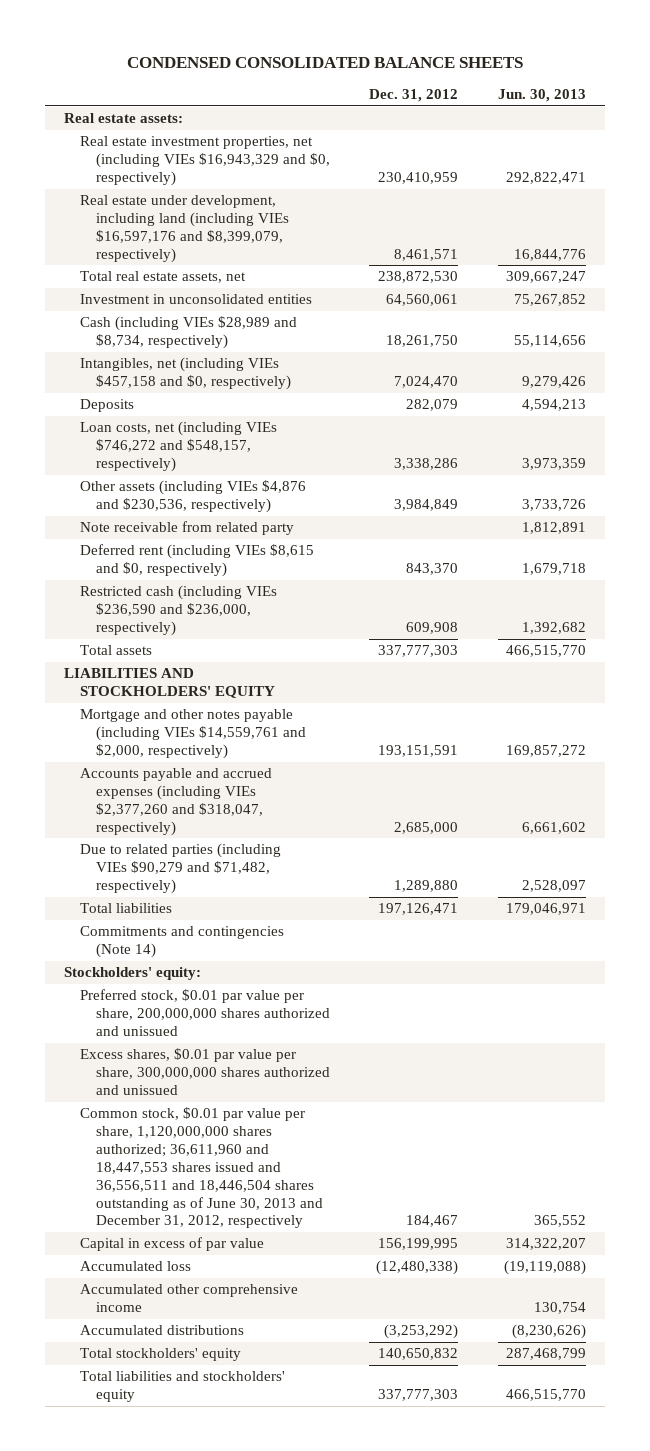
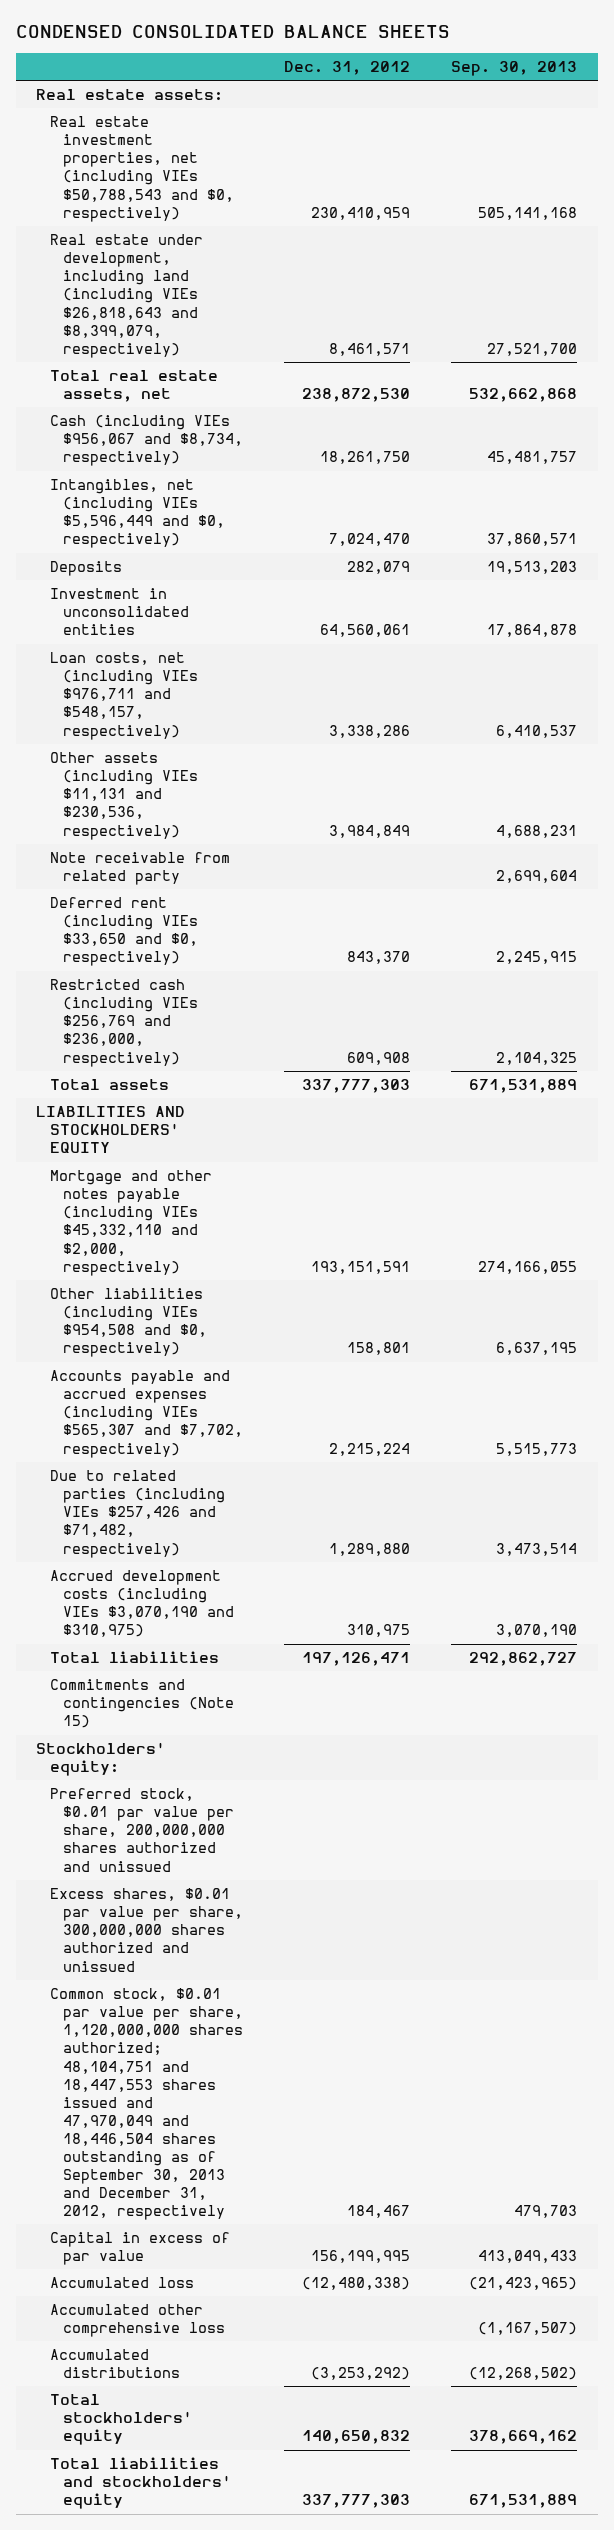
[497,88,586,102] Jun. 30, 2013 -> none
none -> [451,61,578,77] Sep. 30, 2013
[80,136,330,186] Real estate investment properties, net (including VIEs $16,943,329 and $0, respectively) -> [49,116,234,222] Real estate investment properties, net (including VIEs $50,788,543 and $0, respectively)
[80,195,289,263] Real estate under development, including land (including VIEs $16,597,176 and $8,399,079, respectively) -> [49,234,203,358] Real estate under development, including land (including VIEs $26,818,643 and $8,399,079, respectively)
[80,316,298,350] Cash (including VIEs $28,989 and $8,734, respectively) -> [49,415,243,467] Cash (including VIEs $956,067 and $8,734, respectively)
[80,357,291,391] Intangibles, net (including VIEs $457,158 and $0, respectively) -> [49,479,225,549] Intangibles, net (including VIEs $5,596,449 and $0, respectively)
[80,294,313,305] Investment in unconsolidated entities -> [49,588,189,636] Investment in unconsolidated entities
[80,421,278,472] Loan costs, net (including VIEs $746,272 and $548,157, respectively) -> [49,652,198,740] Loan costs, net (including VIEs $976,711 and $548,157, respectively)
[80,480,307,514] Other assets (including VIEs $4,876 and $230,536, respectively) -> [49,752,198,840] Other assets (including VIEs $11,131 and $230,536, respectively)
[80,544,315,578] Deferred rent (including VIEs $8,615 and $0, respectively) -> [49,897,198,967] Deferred rent (including VIEs $33,650 and $0, respectively)
[80,585,278,636] Restricted cash (including VIEs $236,590 and $236,000, respectively) -> [49,979,198,1067] Restricted cash (including VIEs $256,769 and $236,000, respectively)
[80,709,306,759] Mortgage and other notes payable (including VIEs $14,559,761 and $2,000, respectively) -> [49,1170,212,1276] Mortgage and other notes payable (including VIEs $45,332,110 and $2,000, respectively)
none -> [49,1288,207,1358] Other liabilities (including VIEs $954,508 and $0, respectively)
[80,768,273,836] Accounts payable and accrued expenses (including VIEs $2,377,260 and $318,047, respectively) -> [49,1370,243,1458] Accounts payable and accrued expenses (including VIEs $565,307 and $7,702, respectively)
[394,821,459,834] 2,685,000 -> [328,1442,410,1456] 2,215,224
[80,843,282,894] Due to related parties (including VIEs $90,279 and $71,482, respectively) -> [49,1470,225,1558] Due to related parties (including VIEs $257,426 and $71,482, respectively)
none -> [49,1570,234,1638] Accrued development costs (including VIEs $3,070,190 and $310,975)
[80,926,285,959] Commitments and contingencies (Note 14) -> [49,1679,234,1729] Commitments and contingencies (Note 15)
[80,1107,323,1229] Common stock, $0.01 par value per share, 1,120,000,000 shares authorized; 36,611,960 and 18,447,553 shares issued and 36,556,511 and 18,446,504 shares outstanding as of June 30, 2013 and December 31, 2012, respectively -> [49,1988,243,2221] Common stock, $0.01 par value per share, 1,120,000,000 shares authorized; 48,104,751 and 18,447,553 shares issued and 47,970,049 and 18,446,504 shares outstanding as of September 30, 2013 and December 31, 2012, respectively
[80,1284,299,1313] Accumulated other comprehensive income -> [49,2304,225,2338] Accumulated other comprehensive loss

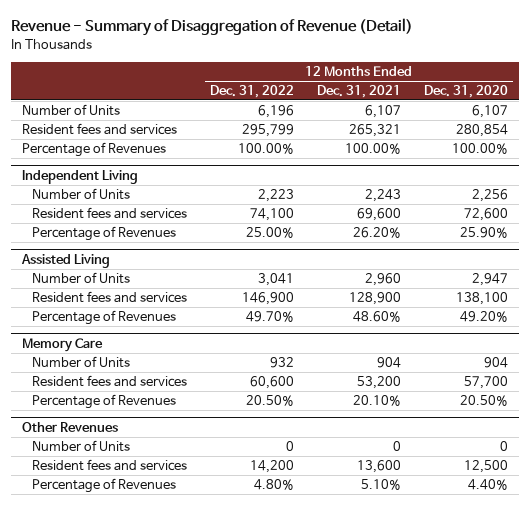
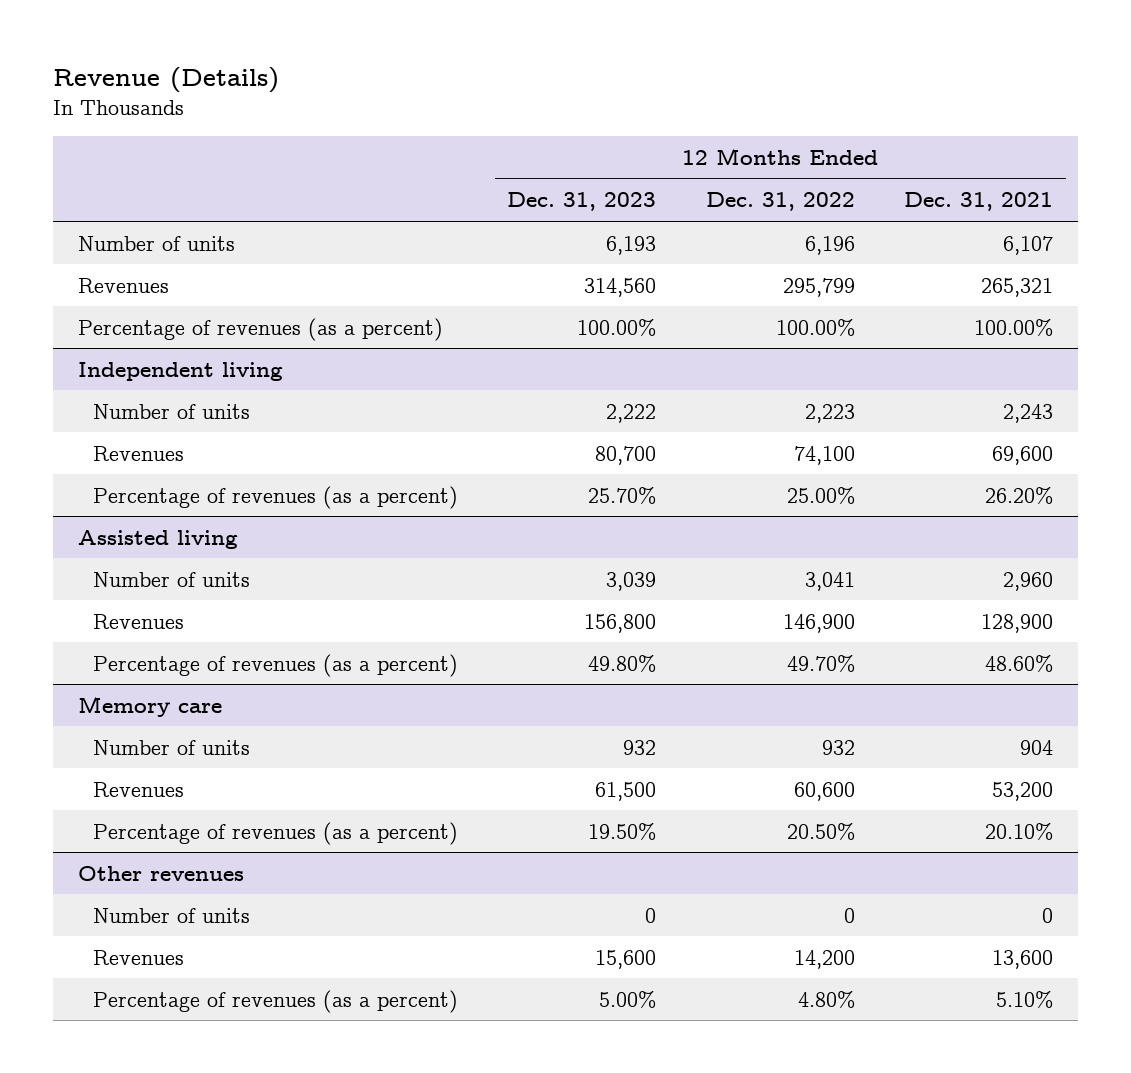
[11,18,414,37] Revenue - Summary of Disaggregation of Revenue (Detail) -> [52,67,279,94] Revenue (Details)
[423,85,508,99] Dec. 31, 2020 -> none
none -> [507,192,657,212] Dec. 31, 2023
[22,104,121,117] Number of Units -> [77,235,235,251] Number of units
[22,123,178,136] Resident fees and services -> [77,277,169,293] Revenues
[22,142,167,158] Percentage of Revenues -> [77,317,443,341] Percentage of revenues (as a percent)
[22,169,139,184] Independent Living -> [77,361,283,381] Independent living
[32,188,131,201] Number of Units -> [92,403,250,419] Number of units
[32,207,188,220] Resident fees and services -> [92,445,184,461] Revenues
[32,226,177,242] Percentage of Revenues -> [92,485,458,509] Percentage of revenues (as a percent)
[21,253,111,268] Assisted Living -> [77,529,238,549] Assisted living
[32,272,131,285] Number of Units -> [92,571,250,587] Number of units
[32,291,188,304] Resident fees and services -> [92,613,184,629] Revenues
[32,310,177,326] Percentage of Revenues -> [92,653,458,677] Percentage of revenues (as a percent)
[22,337,104,352] Memory Care -> [77,695,222,717] Memory care
[32,356,131,369] Number of Units -> [92,739,250,755] Number of units
[32,375,188,388] Resident fees and services -> [92,781,184,797] Revenues
[32,394,177,410] Percentage of Revenues -> [92,821,458,845] Percentage of revenues (as a percent)
[22,421,119,432] Other Revenues -> [77,865,244,881] Other revenues
[32,440,131,453] Number of Units -> [92,907,250,923] Number of units
[32,459,188,472] Resident fees and services -> [92,949,184,965] Revenues
[32,478,177,494] Percentage of Revenues -> [92,989,458,1013] Percentage of revenues (as a percent)

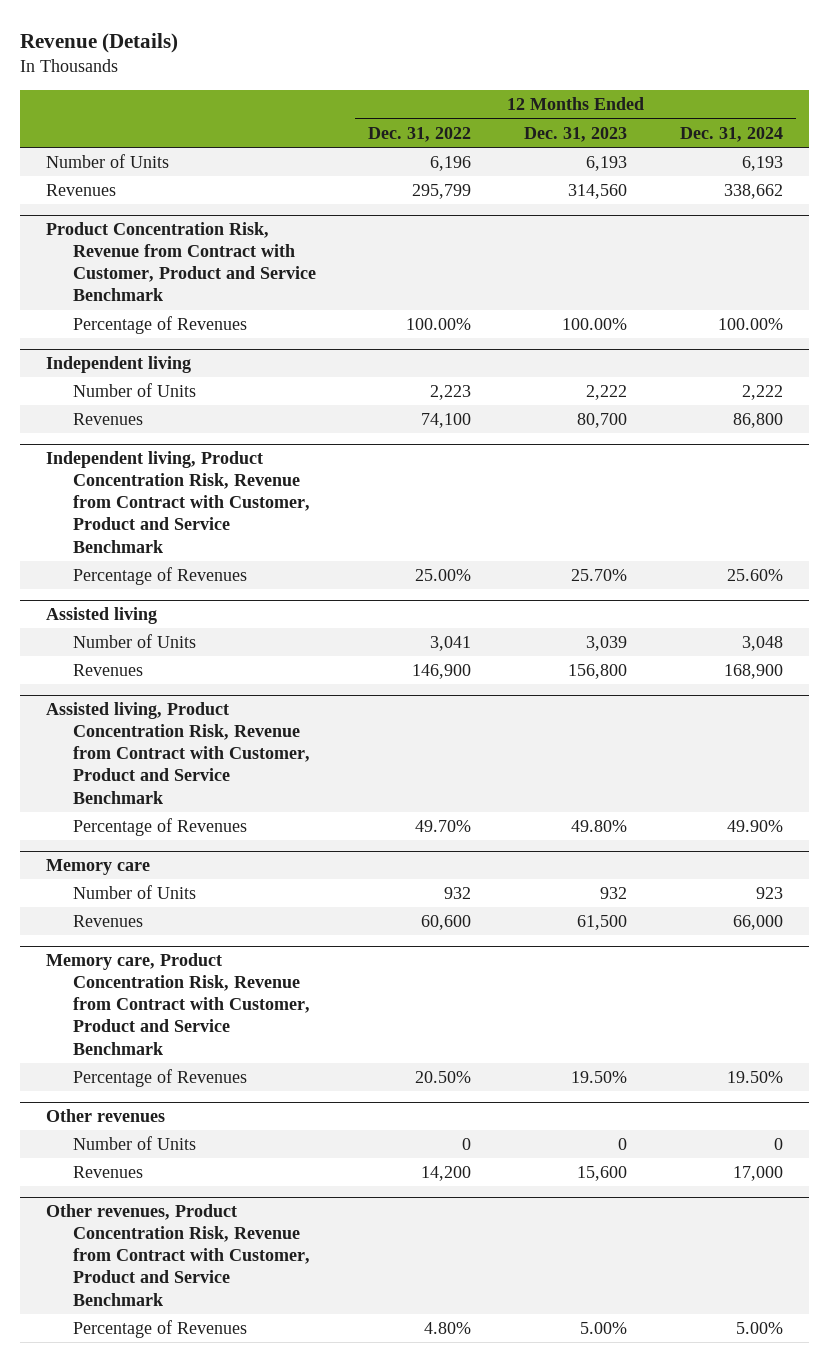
[904,192,1054,212] Dec. 31, 2021 -> none
none -> [679,126,783,142] Dec. 31, 2024
[77,235,235,251] Number of units -> [46,154,170,169] Number of Units
none -> [46,222,316,302] Product Concentration Risk, Revenue from Contract with Customer, Product and Service Benchmark
[77,317,443,341] Percentage of revenues (as a percent) -> [72,316,247,335] Percentage of Revenues
[92,403,250,419] Number of units -> [72,383,196,398] Number of Units
none -> [46,451,310,553] Independent living, Product Concentration Risk, Revenue from Contract with Customer, Product and Service Benchmark
[92,485,458,509] Percentage of revenues (as a percent) -> [72,567,247,586] Percentage of Revenues
[92,571,250,587] Number of units -> [72,634,196,649] Number of Units
none -> [46,702,310,804] Assisted living, Product Concentration Risk, Revenue from Contract with Customer, Product and Service Benchmark
[92,653,458,677] Percentage of revenues (as a percent) -> [72,818,247,837] Percentage of Revenues
[92,739,250,755] Number of units -> [72,885,196,900] Number of Units
none -> [46,953,310,1055] Memory care, Product Concentration Risk, Revenue from Contract with Customer, Product and Service Benchmark
[92,821,458,845] Percentage of revenues (as a percent) -> [72,1069,247,1088] Percentage of Revenues
[92,907,250,923] Number of units -> [72,1136,196,1151] Number of Units
none -> [46,1204,310,1306] Other revenues, Product Concentration Risk, Revenue from Contract with Customer, Product and Service Benchmark
[92,989,458,1013] Percentage of revenues (as a percent) -> [72,1320,247,1339] Percentage of Revenues

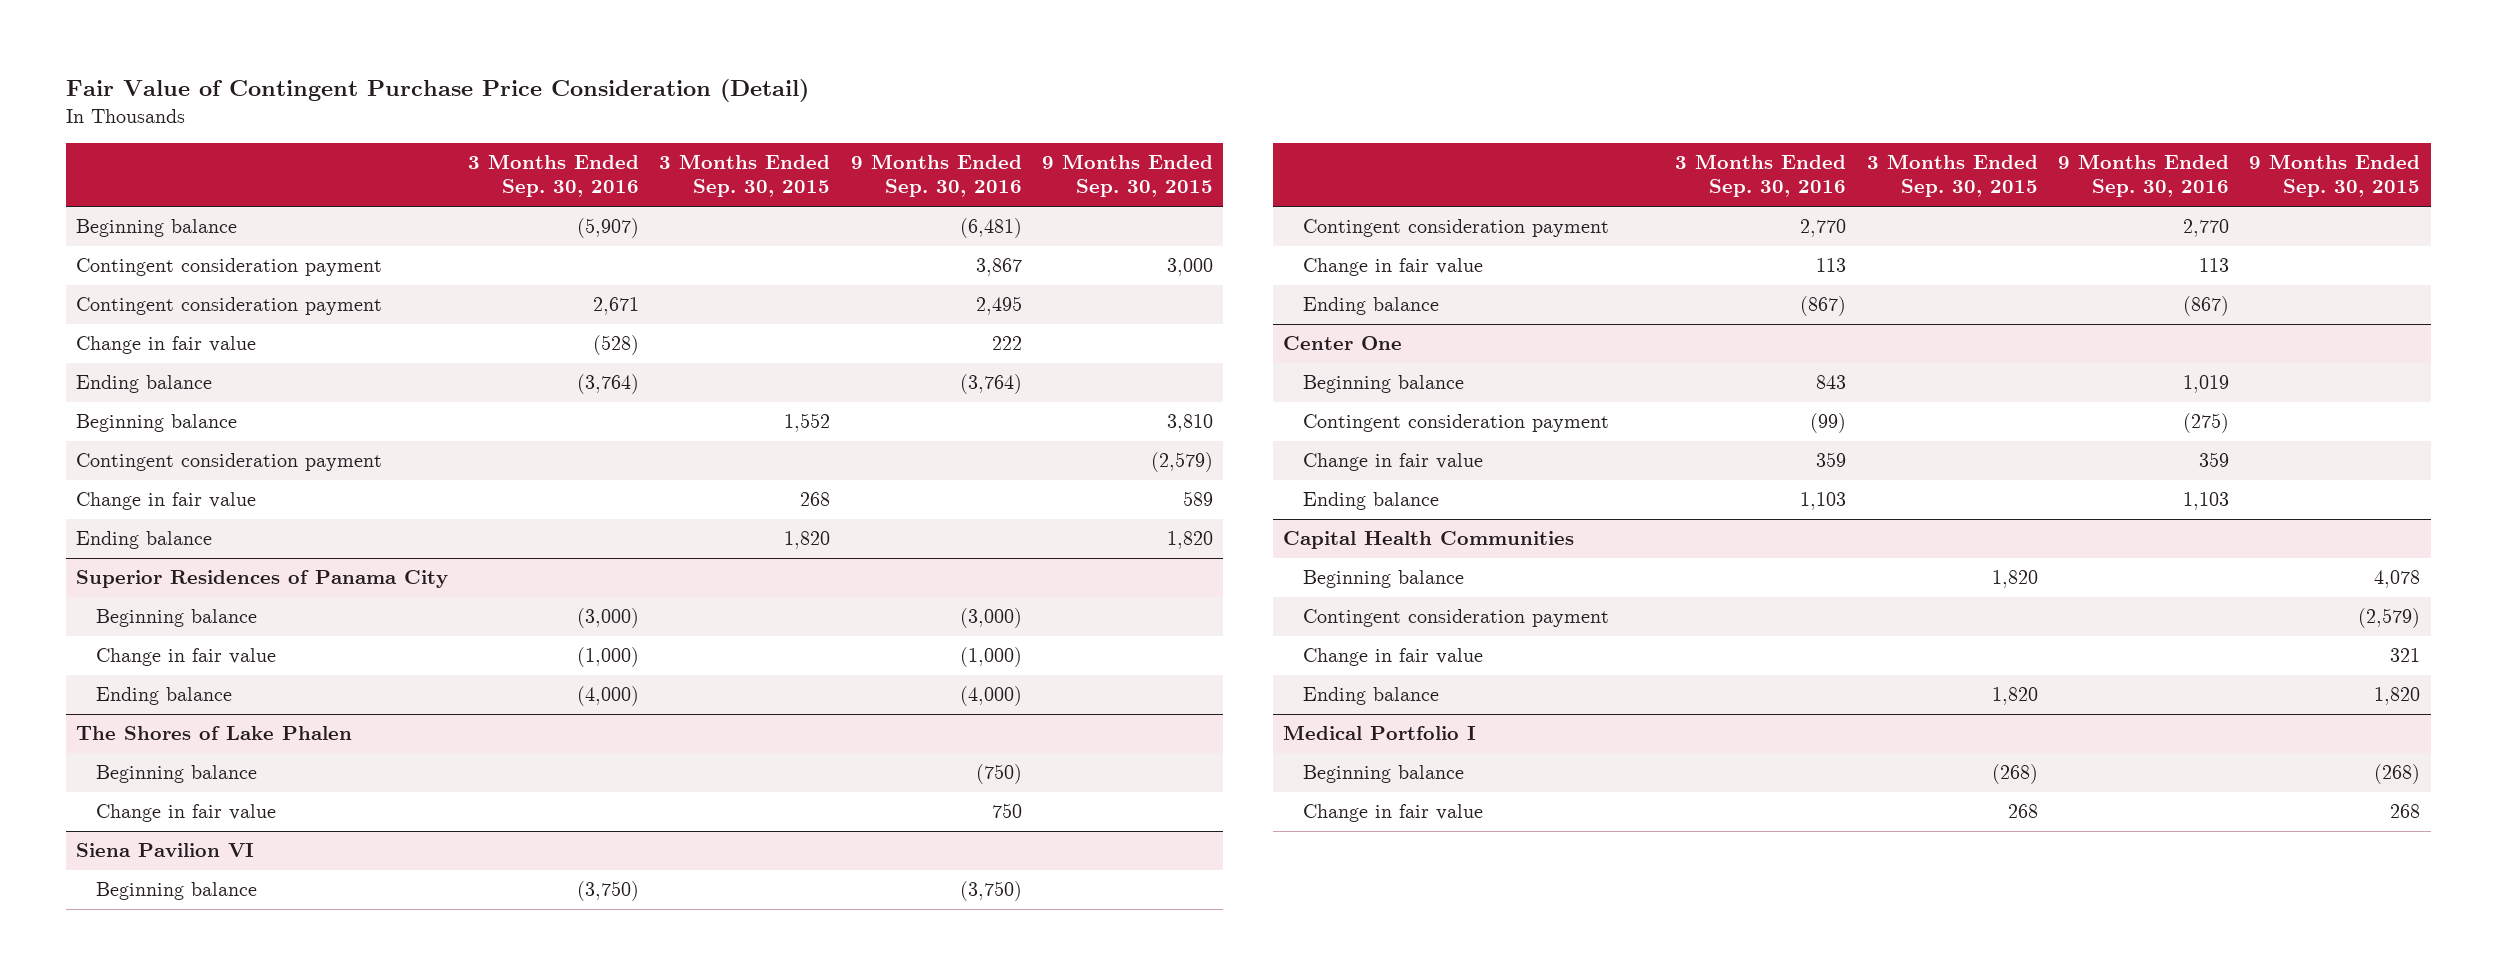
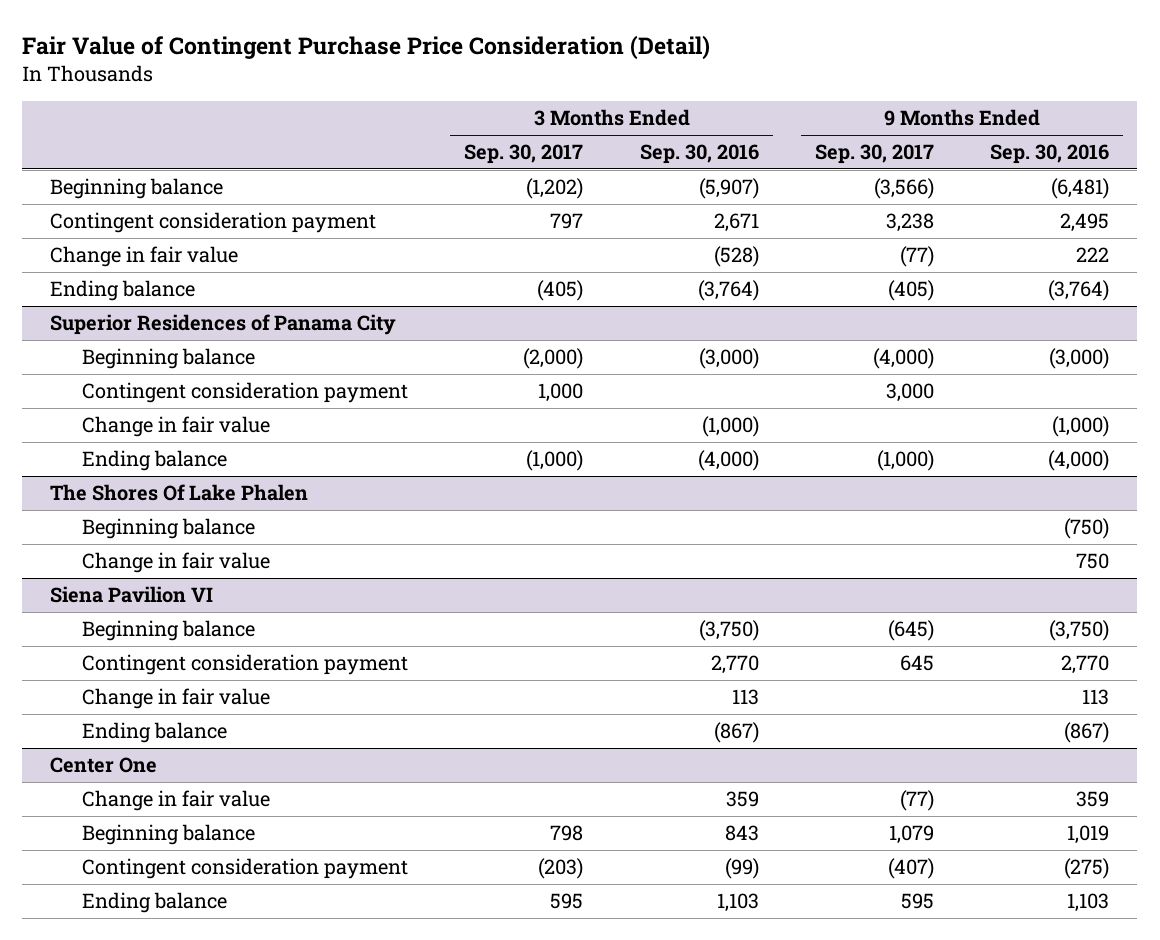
[659,153,831,198] 3 Months Ended Sep. 30, 2015 -> none
[1042,153,1214,198] 9 Months Ended Sep. 30, 2015 -> none
none -> [464,144,584,165] Sep. 30, 2017
none -> [814,144,934,165] Sep. 30, 2017
[75,258,382,277] Contingent consideration payment -> none
[75,414,237,433] Beginning balance -> none
[75,453,382,472] Contingent consideration payment -> none
[75,492,256,511] Change in fair value -> none
[75,531,212,550] Ending balance -> none
none -> [82,382,409,404] Contingent consideration payment
[75,726,352,741] The Shores of Lake Phalen -> [50,484,309,502] The Shores Of Lake Phalen
[1302,453,1483,472] Change in fair value -> [82,790,271,812] Change in fair value
[1282,531,1574,550] Capital Health Communities -> none
[1302,570,1464,589] Beginning balance -> none
[1302,609,1609,628] Contingent consideration payment -> none
[1302,648,1483,667] Change in fair value -> none
[1302,687,1439,706] Ending balance -> none
[1282,725,1476,741] Medical Portfolio I -> none
[1302,765,1464,784] Beginning balance -> none
[1302,804,1483,823] Change in fair value -> none

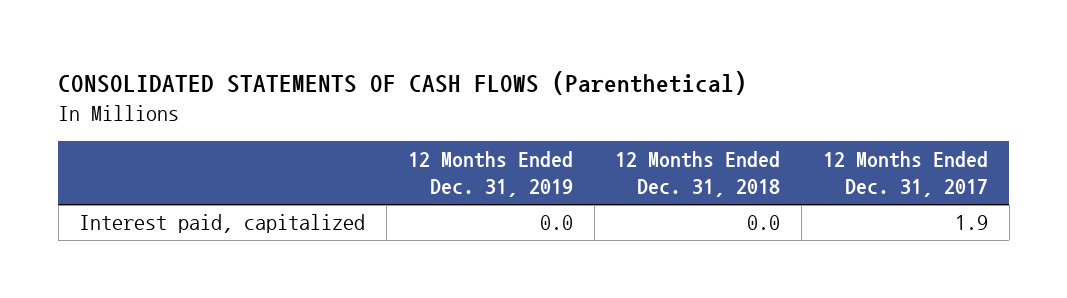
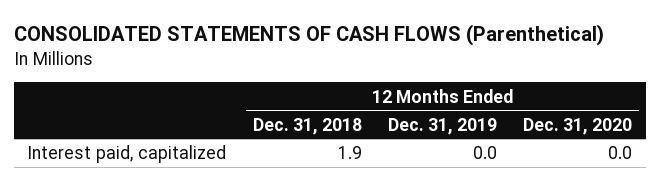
[822,150,988,198] 12 Months Ended Dec. 31, 2017 -> none
none -> [523,117,633,135] Dec. 31, 2020
[747,215,781,231] 0.0 -> [337,146,362,160] 1.9

